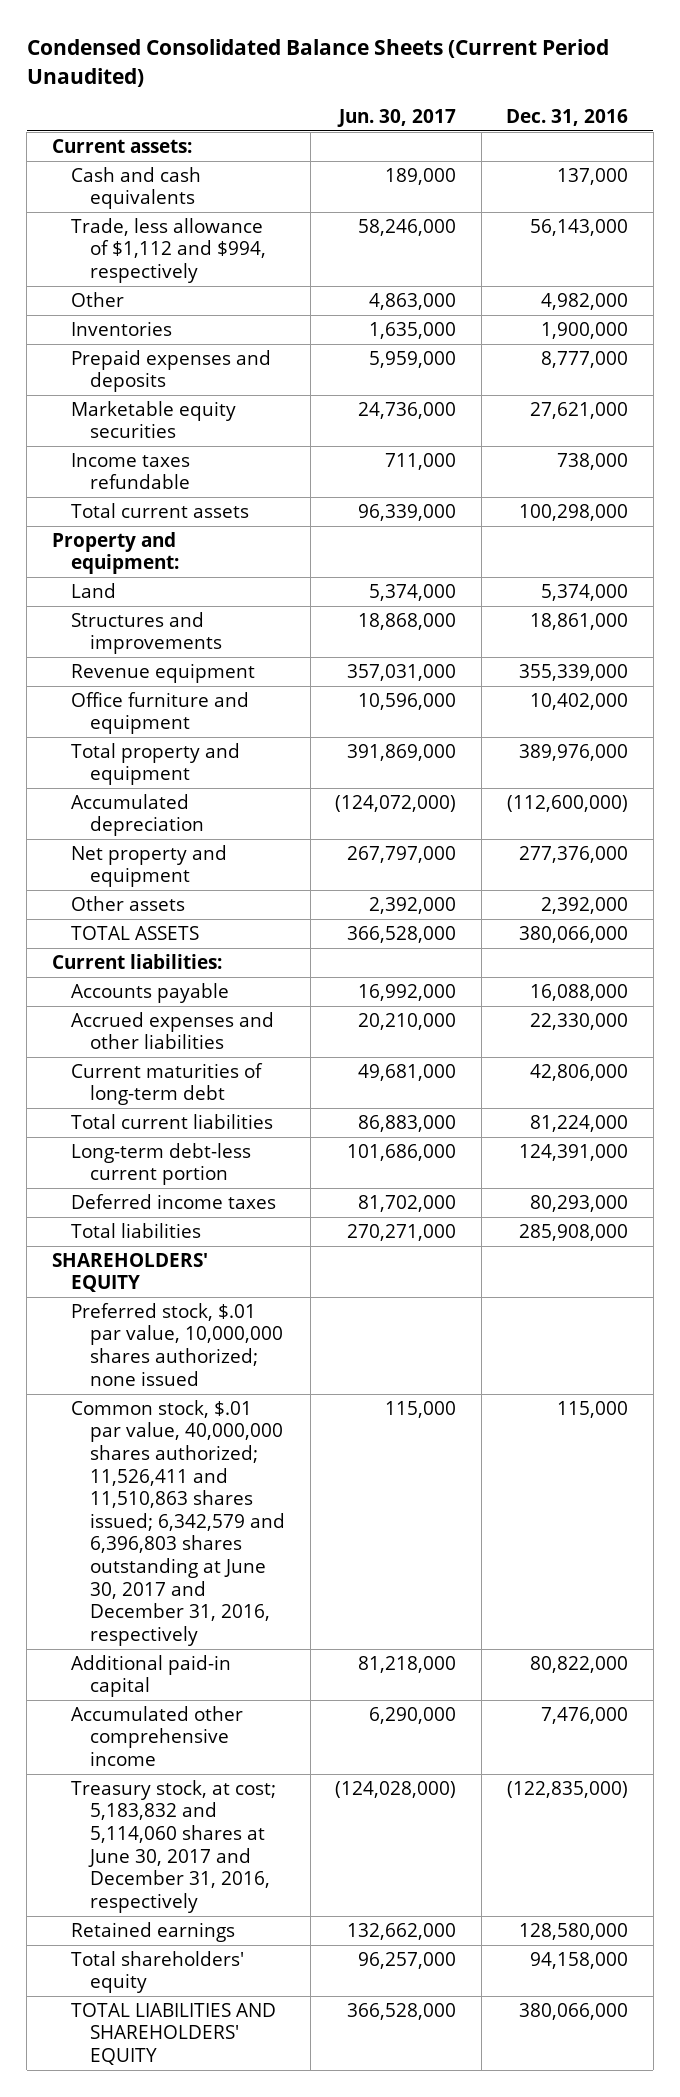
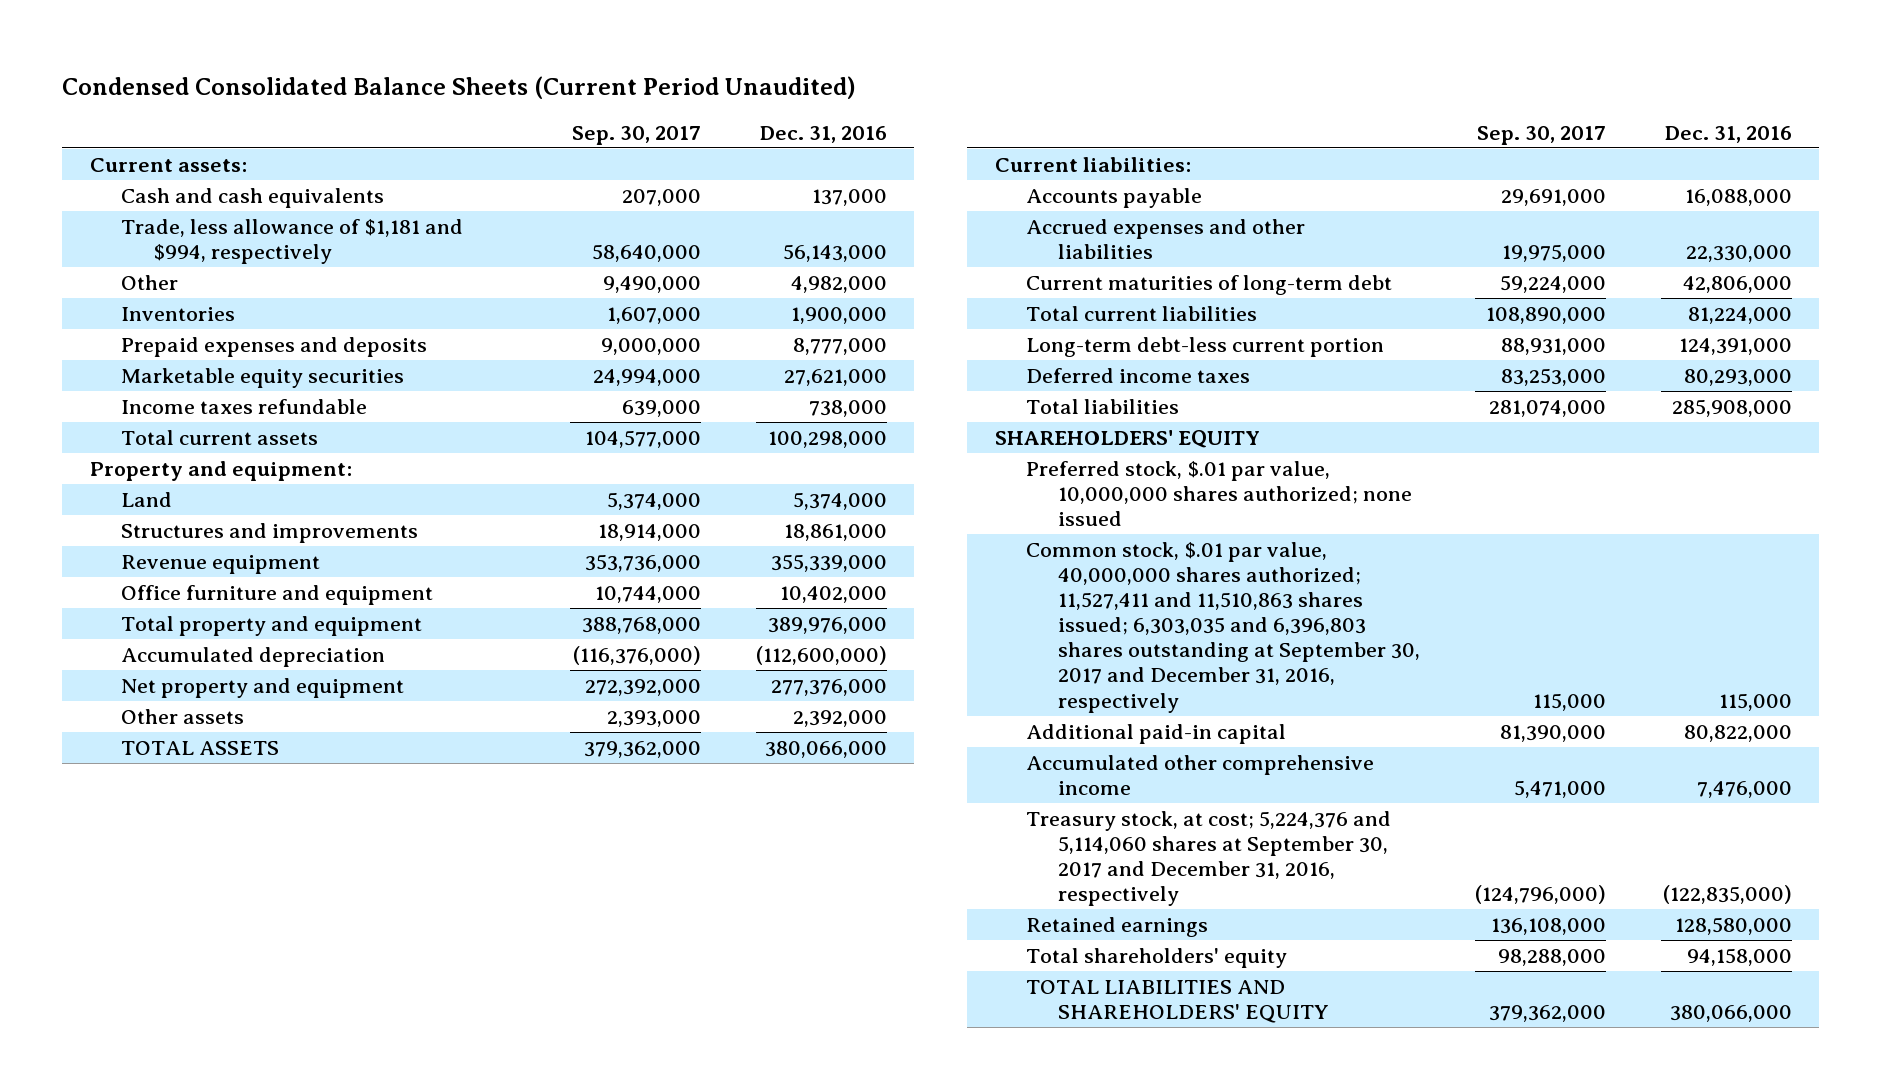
[337,109,457,128] Jun. 30, 2017 -> none
none -> [571,125,701,145] Sep. 30, 2017
[71,217,267,284] Trade, less allowance of $1,112 and $994, respectively -> [121,218,464,265] Trade, less allowance of $1,181 and $994, respectively
[71,1399,286,1646] Common stock, $.01 par value, 40,000,000 shares authorized; 11,526,411 and 11,510,863 shares issued; 6,342,579 and 6,396,803 shares outstanding at June 30, 2017 and December 31, 2016, respectively -> [1026,541,1421,713] Common stock, $.01 par value, 40,000,000 shares authorized; 11,527,411 and 11,510,863 shares issued; 6,303,035 and 6,396,803 shares outstanding at September 30, 2017 and December 31, 2016, respectively
[71,1779,277,1913] Treasury stock, at cost; 5,183,832 and 5,114,060 shares at June 30, 2017 and December 31, 2016, respectively -> [1026,810,1392,907] Treasury stock, at cost; 5,224,376 and 5,114,060 shares at September 30, 2017 and December 31, 2016, respectively

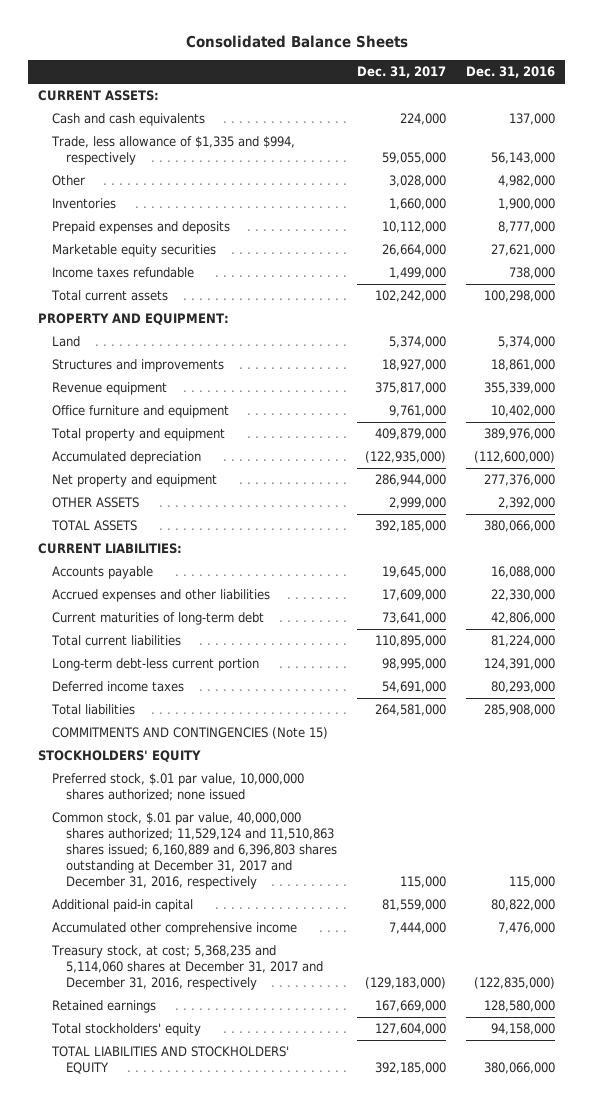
[62,76,857,100] Condensed Consolidated Balance Sheets (Current Period Unaudited) -> [185,35,408,49] Consolidated Balance Sheets
[571,125,701,145] Sep. 30, 2017 -> none
none -> [357,66,447,79] Dec. 31, 2017
[89,157,247,172] Current assets: -> [37,90,159,102] CURRENT ASSETS:
[121,218,464,265] Trade, less allowance of $1,181 and $994, respectively -> [50,136,295,166] Trade, less allowance of $1,335 and $994, respectively
[89,460,352,481] Property and equipment: -> [37,313,229,326] PROPERTY AND EQUIPMENT:
[121,708,245,724] Other assets -> [51,497,139,509] OTHER ASSETS
[994,156,1191,172] Current liabilities: -> [37,543,182,555] CURRENT LIABILITIES:
none -> [51,727,328,740] COMMITMENTS AND CONTINGENCIES (Note 15)
[994,429,1260,448] SHAREHOLDERS' EQUITY -> [37,750,201,763] STOCKHOLDERS' EQUITY
[1026,541,1421,713] Common stock, $.01 par value, 40,000,000 shares authorized; 11,527,411 and 11,510,863 shares issued; 6,303,035 and 6,396,803 shares outstanding at September 30, 2017 and December 31, 2016, respectively -> [51,812,337,889] Common stock, $.01 par value, 40,000,000 shares authorized; 11,529,124 and 11,510,863 shares issued; 6,160,889 and 6,396,803 shares outstanding at December 31, 2017 and December 31, 2016, respectively
[1026,810,1392,907] Treasury stock, at cost; 5,224,376 and 5,114,060 shares at September 30, 2017 and December 31, 2016, respectively -> [50,945,323,991] Treasury stock, at cost; 5,368,235 and 5,114,060 shares at December 31, 2017 and December 31, 2016, respectively
[1026,947,1288,968] Total shareholders' equity -> [50,1023,201,1037] Total stockholders' equity
[1026,979,1330,1024] TOTAL LIABILITIES AND SHAREHOLDERS' EQUITY -> [50,1046,289,1075] TOTAL LIABILITIES AND STOCKHOLDERS' EQUITY

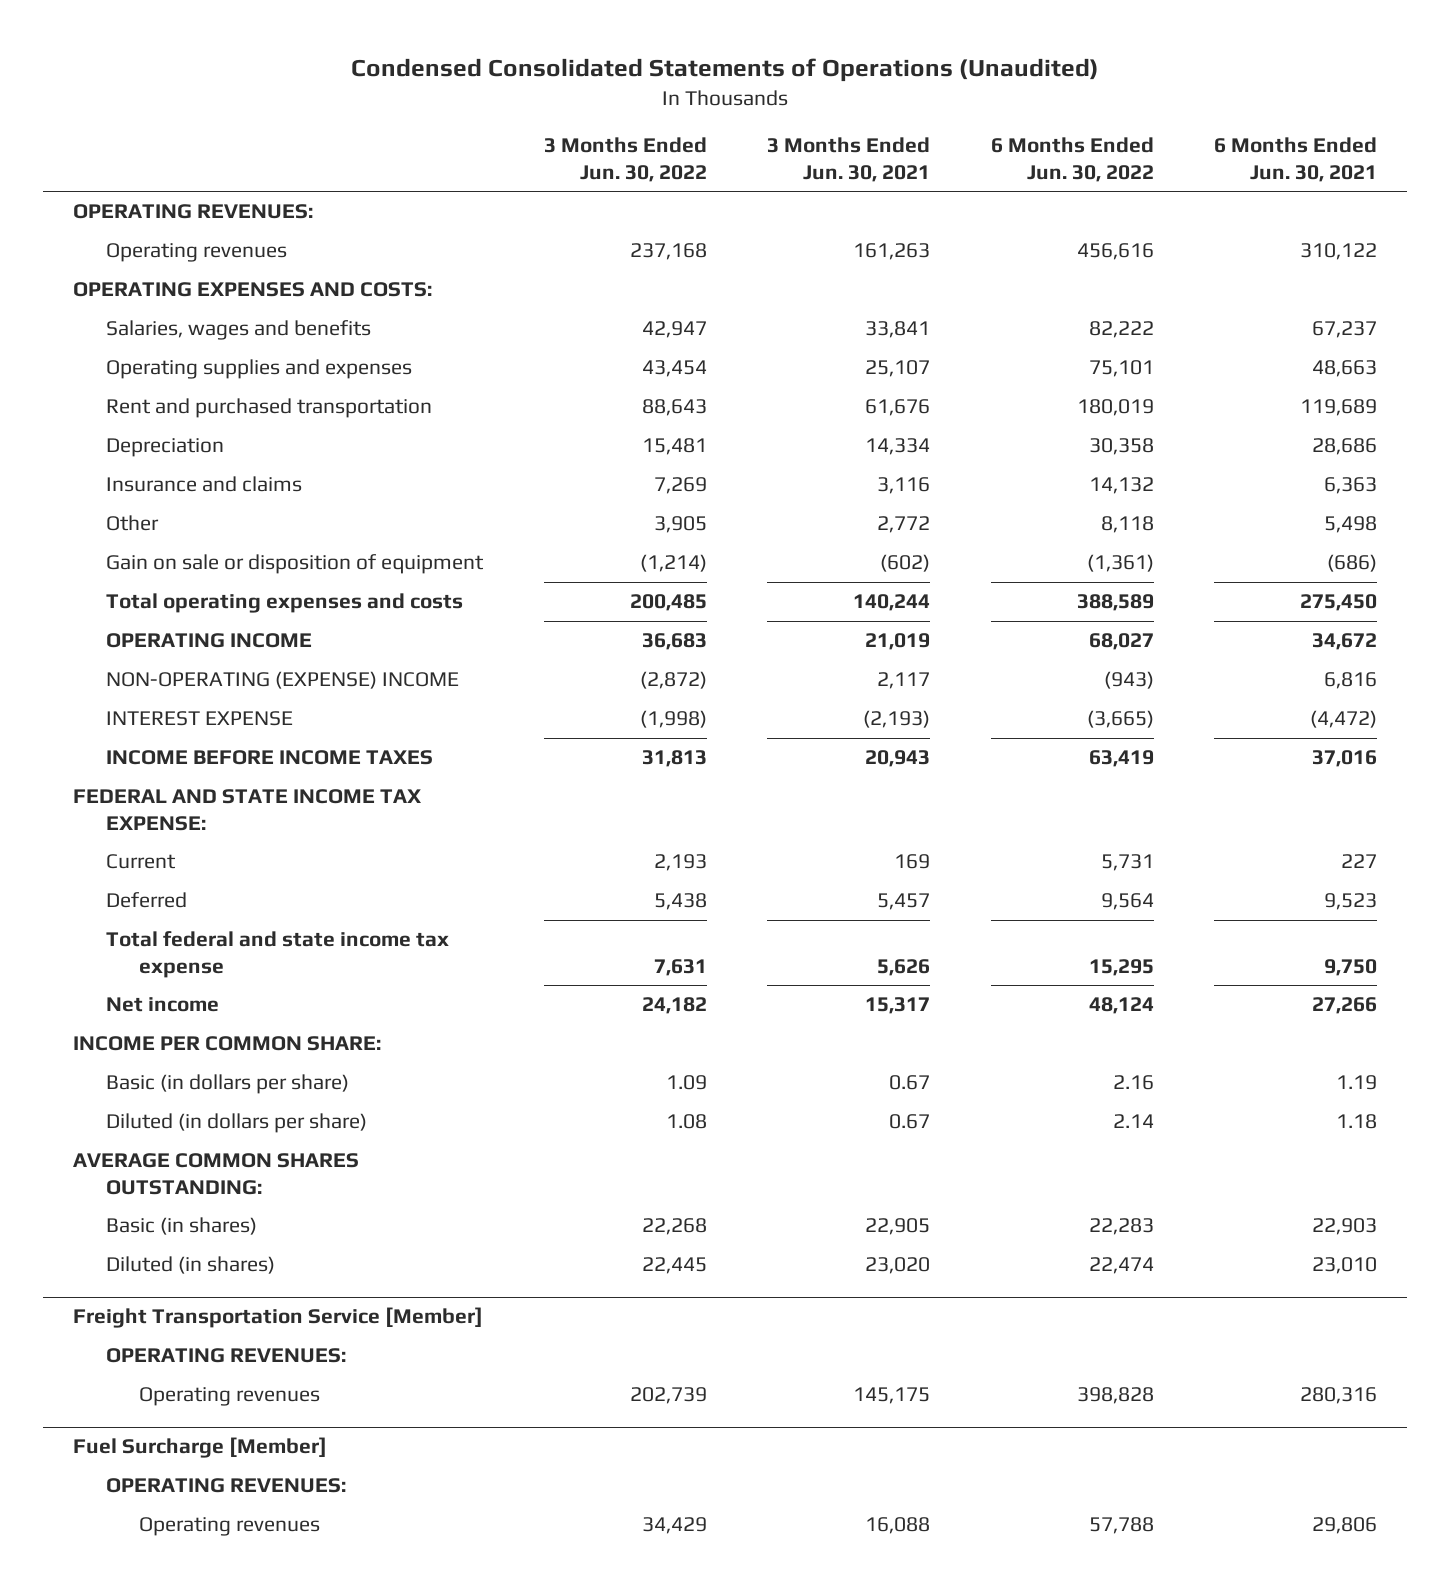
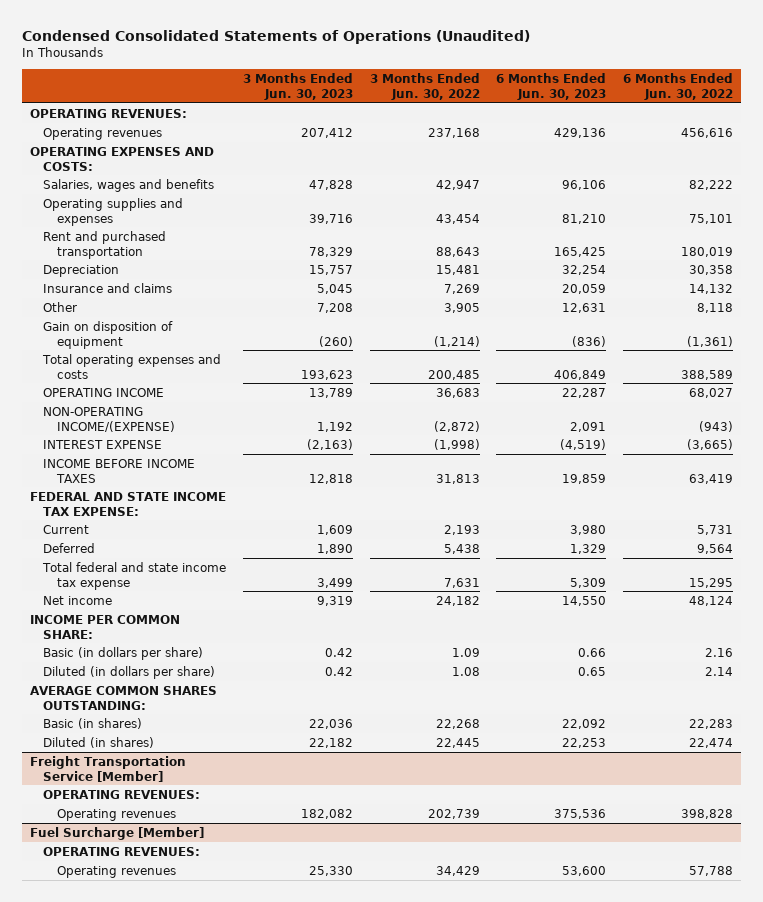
[767,137,931,182] 3 Months Ended Jun. 30, 2021 -> none
[1214,137,1378,182] 6 Months Ended Jun. 30, 2021 -> none
none -> [243,72,354,100] 3 Months Ended Jun. 30, 2023
none -> [496,72,607,100] 6 Months Ended Jun. 30, 2023
[106,554,485,575] Gain on sale or disposition of equipment -> [43,320,174,349] Gain on disposition of equipment
[106,671,460,690] NON-OPERATING (EXPENSE) INCOME -> [43,406,175,432] NON-OPERATING INCOME/(EXPENSE)

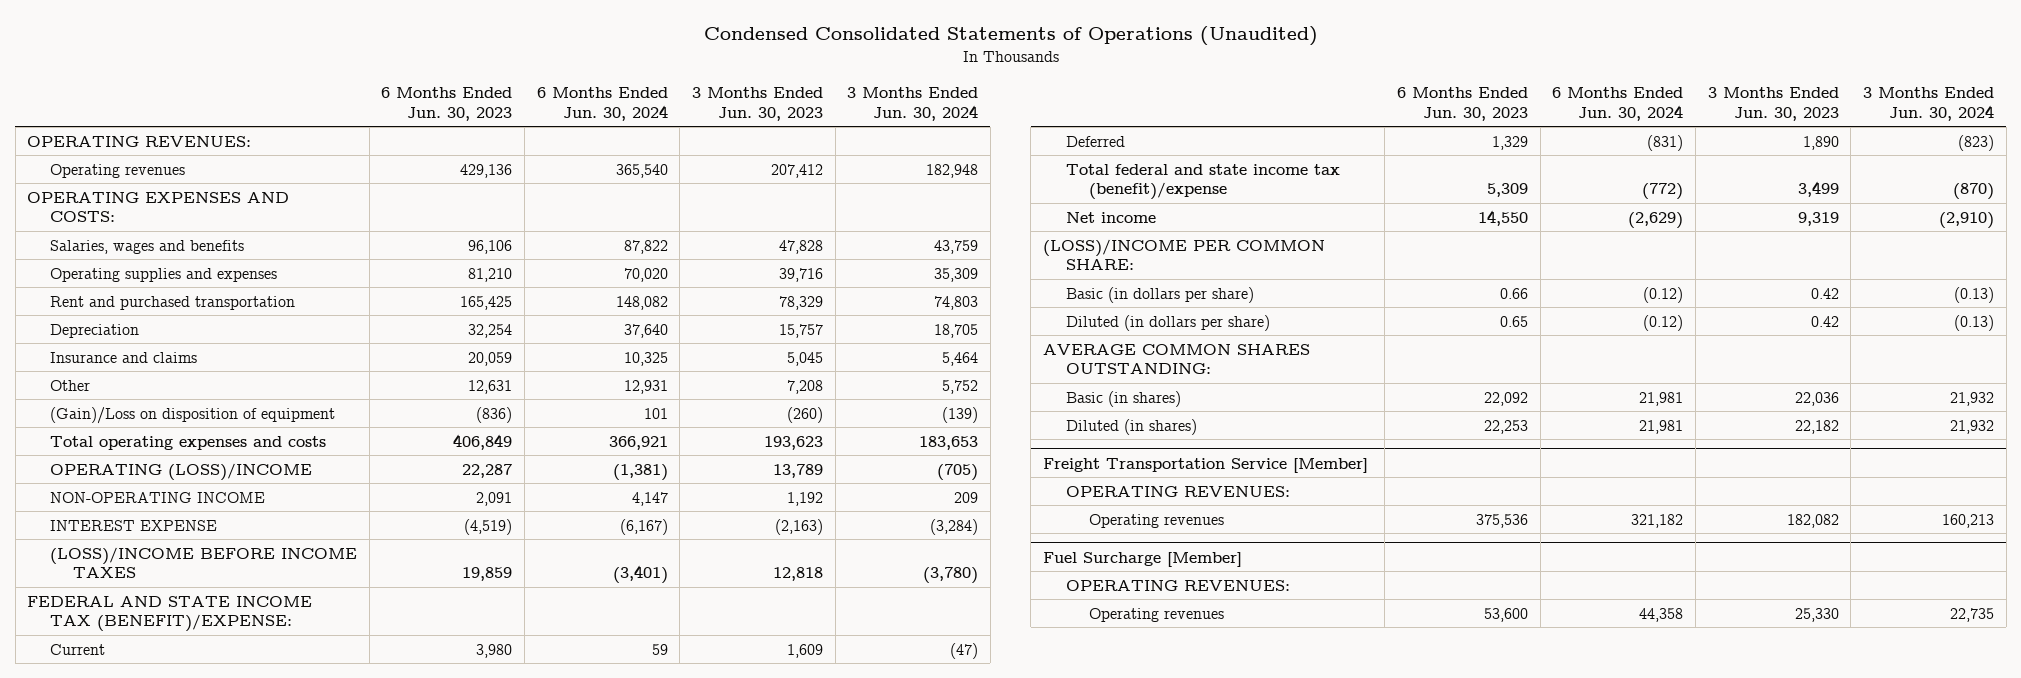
[369,72,480,100] 3 Months Ended Jun. 30, 2022 -> none
[622,72,733,100] 6 Months Ended Jun. 30, 2022 -> none
none -> [536,87,668,121] 6 Months Ended Jun. 30, 2024
none -> [847,87,979,121] 3 Months Ended Jun. 30, 2024
[43,320,174,349] Gain on disposition of equipment -> [50,406,336,424] (Gain)/Loss on disposition of equipment
[43,387,165,397] OPERATING INCOME -> [50,462,313,481] OPERATING (LOSS)/INCOME
[43,406,175,432] NON-OPERATING INCOME/(EXPENSE) -> [50,491,266,503] NON-OPERATING INCOME
[43,458,196,483] INCOME BEFORE INCOME TAXES -> [50,546,358,579] (LOSS)/INCOME BEFORE INCOME TAXES
[30,491,227,516] FEDERAL AND STATE INCOME TAX EXPENSE: -> [27,595,313,633] FEDERAL AND STATE INCOME TAX (BENEFIT)/EXPENSE:
[42,561,227,590] Total federal and state income tax expense -> [1065,163,1340,201] Total federal and state income tax (benefit)/expense
[30,614,181,639] INCOME PER COMMON SHARE: -> [1043,238,1326,271] (LOSS)/INCOME PER COMMON SHARE:

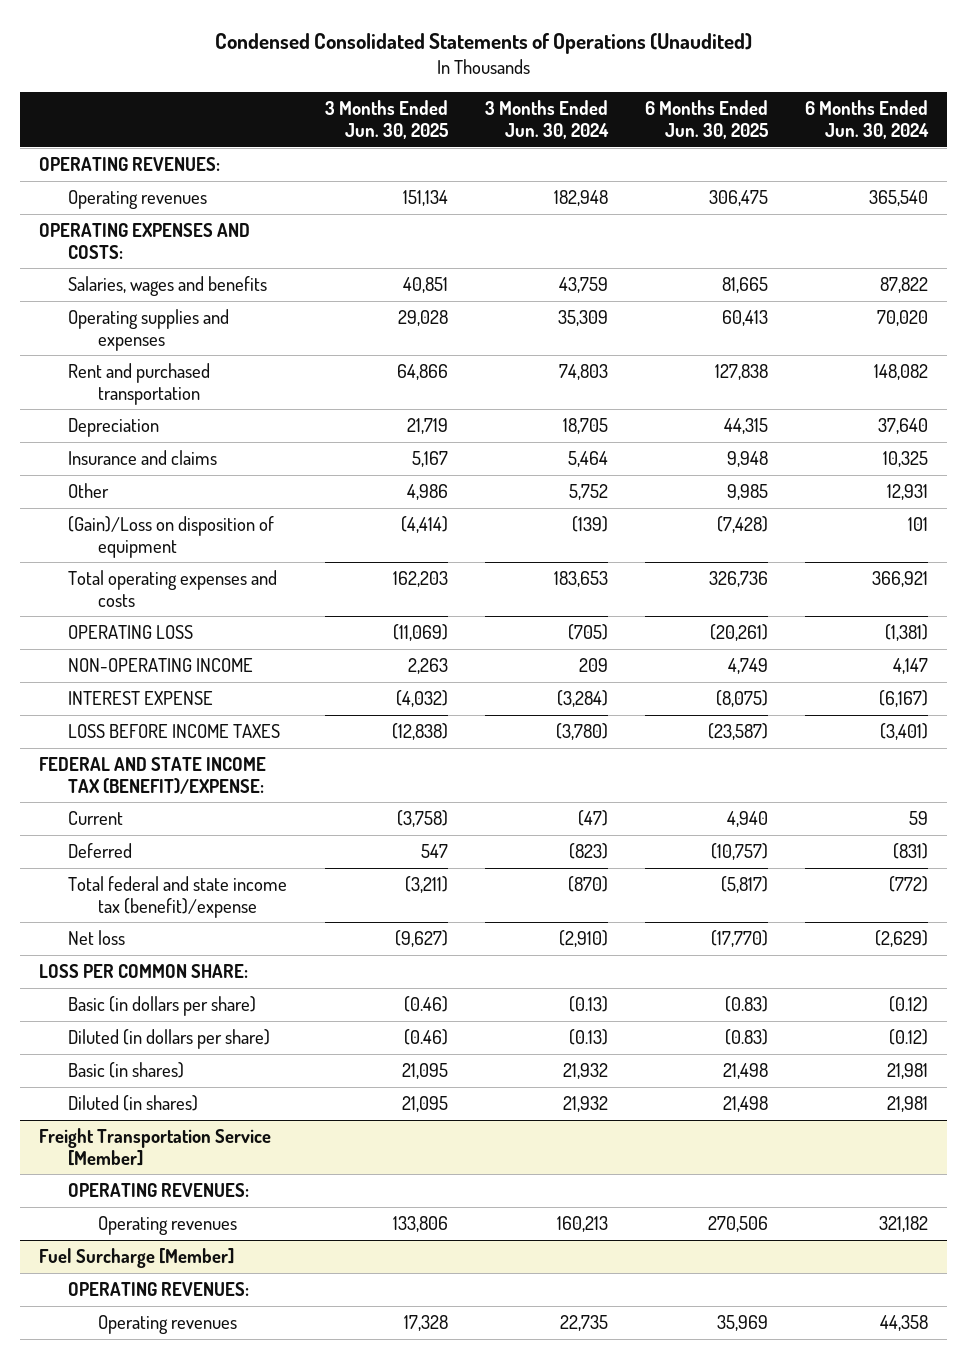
[381,87,513,121] 6 Months Ended Jun. 30, 2023 -> none
[692,87,824,121] 3 Months Ended Jun. 30, 2023 -> none
none -> [324,100,448,140] 3 Months Ended Jun. 30, 2025
none -> [645,100,769,140] 6 Months Ended Jun. 30, 2025
[50,462,313,481] OPERATING (LOSS)/INCOME -> [68,624,194,639] OPERATING LOSS
[50,546,358,579] (LOSS)/INCOME BEFORE INCOME TAXES -> [68,723,281,738] LOSS BEFORE INCOME TAXES
[1065,211,1156,223] Net income -> [68,929,126,945] Net loss
[1043,238,1326,271] (LOSS)/INCOME PER COMMON SHARE: -> [38,963,248,978] LOSS PER COMMON SHARE:
[1043,343,1311,375] AVERAGE COMMON SHARES OUTSTANDING: -> none

